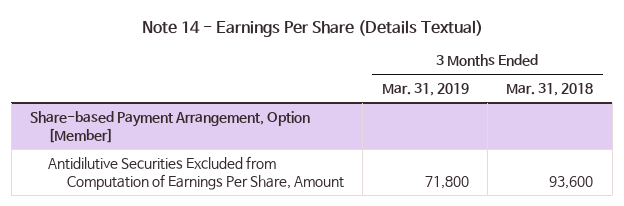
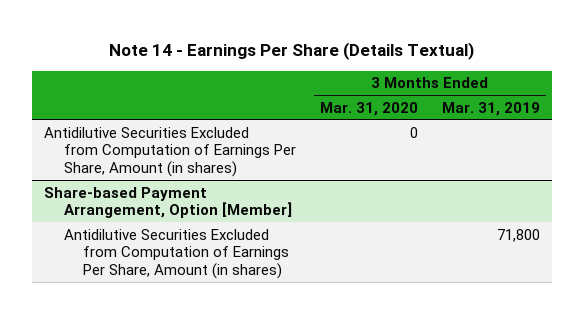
[506,83,594,97] Mar. 31, 2018 -> none
none -> [319,101,418,116] Mar. 31, 2020
none -> [44,126,296,178] Antidilutive Securities Excluded from Computation of Earnings Per Share, Amount (in shares)
[48,155,344,190] Antidilutive Securities Excluded from Computation of Earnings Per Share, Amount -> [63,228,290,280] Antidilutive Securities Excluded from Computation of Earnings Per Share, Amount (in shares)

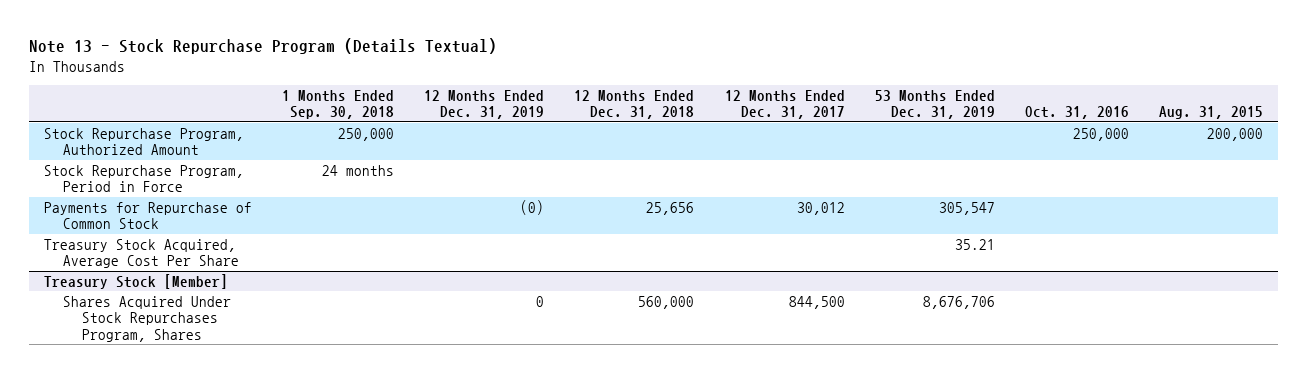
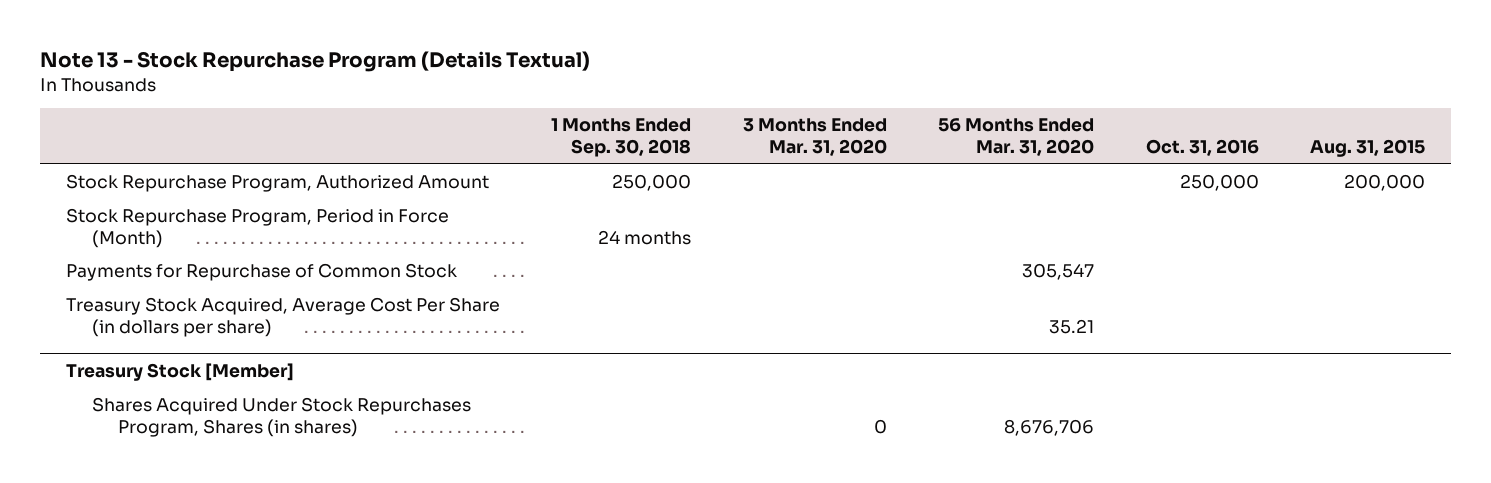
[424,89,545,120] 12 Months Ended Dec. 31, 2019 -> none
[574,89,695,120] 12 Months Ended Dec. 31, 2018 -> none
[724,89,845,120] 12 Months Ended Dec. 31, 2017 -> none
[874,89,995,120] 53 Months Ended Dec. 31, 2019 -> none
none -> [742,118,887,157] 3 Months Ended Mar. 31, 2020
none -> [938,118,1095,157] 56 Months Ended Mar. 31, 2020
[44,164,245,193] Stock Repurchase Program, Period in Force -> [65,208,449,249] Stock Repurchase Program, Period in Force (Month)
[44,238,239,269] Treasury Stock Acquired, Average Cost Per Share -> [65,297,500,338] Treasury Stock Acquired, Average Cost Per Share (in dollars per share)
[62,295,231,342] Shares Acquired Under Stock Repurchases Program, Shares -> [91,397,471,438] Shares Acquired Under Stock Repurchases Program, Shares (in shares)

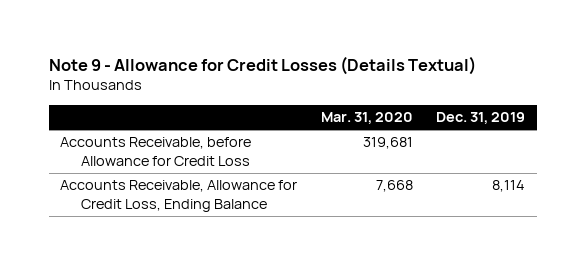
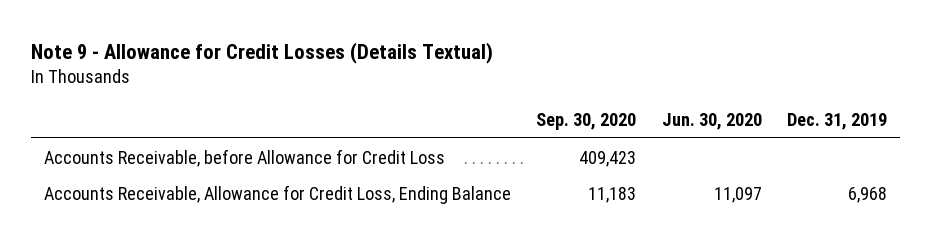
[320,112,413,125] Mar. 31, 2020 -> none
none -> [536,112,637,130] Sep. 30, 2020
none -> [661,112,762,130] Jun. 30, 2020
[492,180,526,193] 8,114 -> [848,186,888,203] 6,968

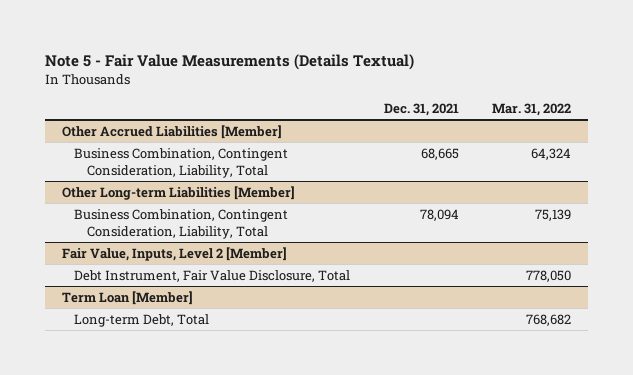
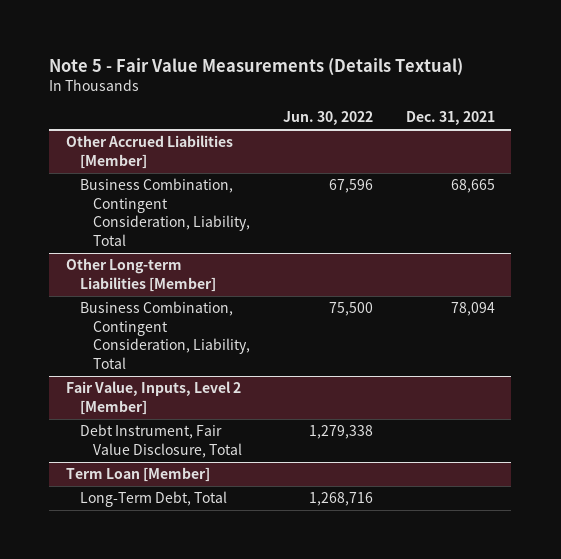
[492,102,572,116] Mar. 31, 2022 -> none
none -> [283,111,374,126] Jun. 30, 2022
[74,313,210,327] Long-term Debt, Total -> [79,491,227,508] Long-Term Debt, Total

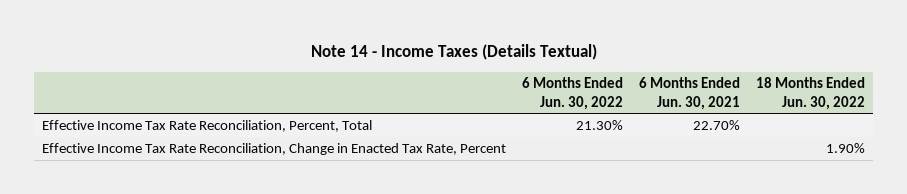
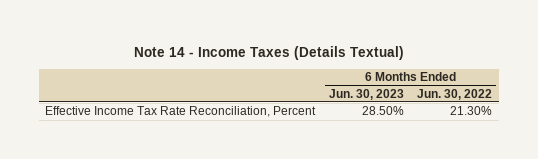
[639,77,741,110] 6 Months Ended Jun. 30, 2021 -> none
[755,77,865,110] 18 Months Ended Jun. 30, 2022 -> none
none -> [328,88,404,100] Jun. 30, 2023
[42,143,507,156] Effective Income Tax Rate Reconciliation, Change in Enacted Tax Rate, Percent -> none
[42,120,373,133] Effective Income Tax Rate Reconciliation, Percent, Total -> [45,106,317,118] Effective Income Tax Rate Reconciliation, Percent

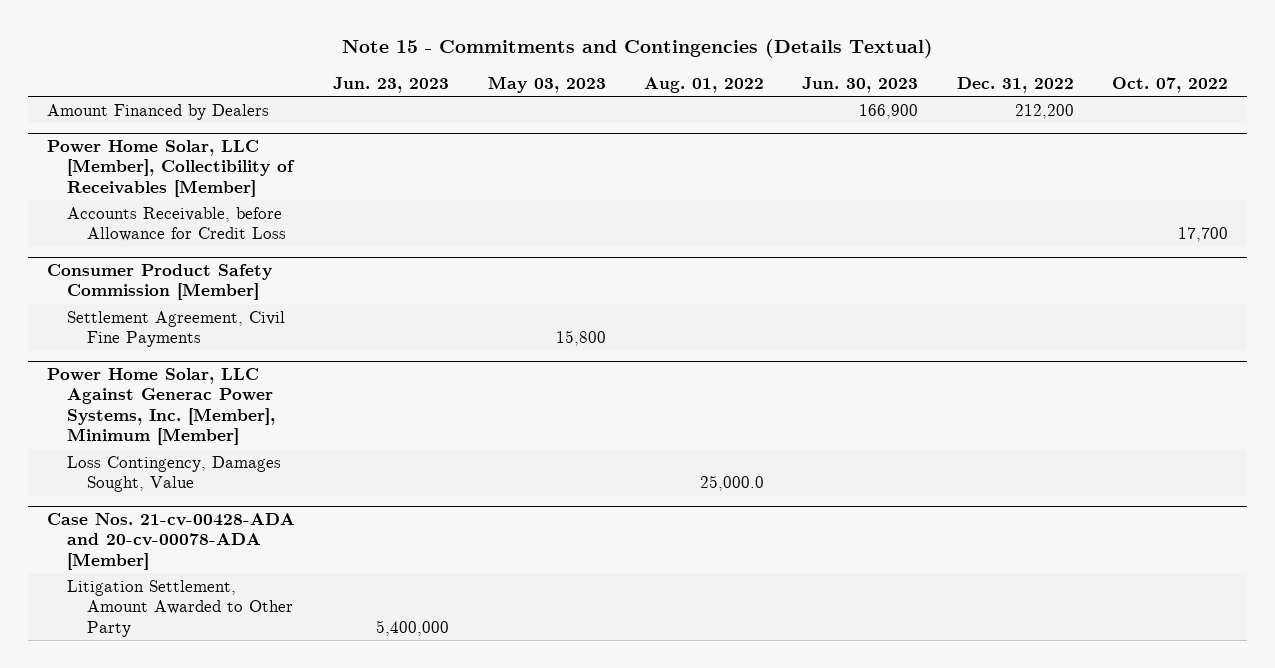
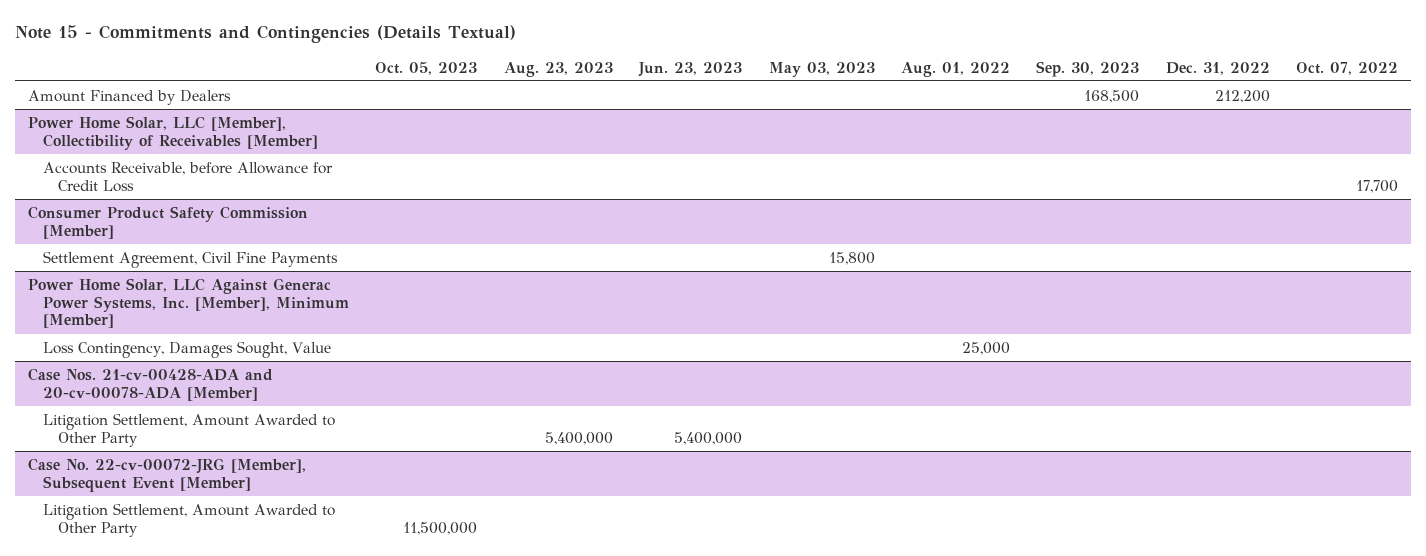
[802,76,919,93] Jun. 30, 2023 -> none
none -> [375,61,478,75] Oct. 05, 2023
none -> [503,61,613,77] Aug. 23, 2023
none -> [1036,60,1140,77] Sep. 30, 2023
[700,475,765,492] 25,000.0 -> [961,341,1010,355] 25,000
none -> [27,457,306,492] Case No. 22-cv-00072-JRG [Member], Subsequent Event [Member]
none -> [43,502,336,537] Litigation Settlement, Amount Awarded to Other Party

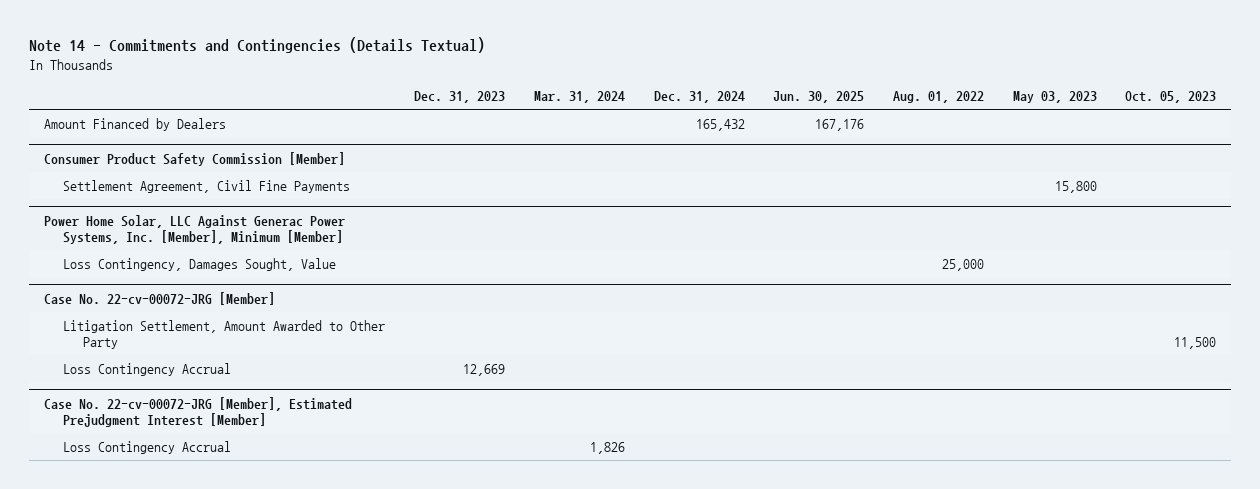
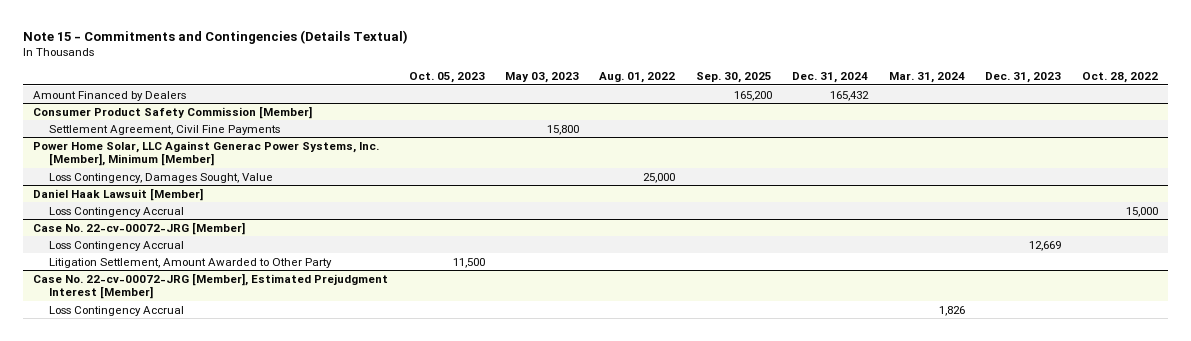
[29,37,486,54] Note 14 - Commitments and Contingencies (Details Textual) -> [22,29,408,44] Note 15 - Commitments and Contingencies (Details Textual)
[773,91,865,104] Jun. 30, 2025 -> none
none -> [695,72,772,84] Sep. 30, 2025
none -> [1081,72,1158,84] Oct. 28, 2022
none -> [33,187,204,201] Daniel Haak Lawsuit [Member]
none -> [48,206,184,217] Loss Contingency Accrual
[63,319,386,349] Litigation Settlement, Amount Awarded to Other Party -> [48,257,332,268] Litigation Settlement, Amount Awarded to Other Party

